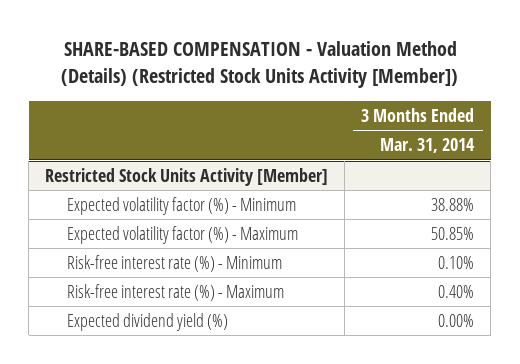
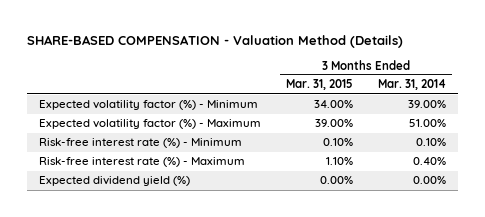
[60,41,458,89] SHARE-BASED COMPENSATION - Valuation Method (Details) (Restricted Stock Units Activity [Member]) -> [26,34,403,48] SHARE-BASED COMPENSATION - Valuation Method (Details)
none -> [286,79,354,91] Mar. 31, 2015
[45,167,329,186] Restricted Stock Units Activity [Member] -> none
[431,197,475,211] 38.88% -> [407,100,446,109] 39.00%
[431,226,475,240] 50.85% -> [408,119,446,128] 51.00%

